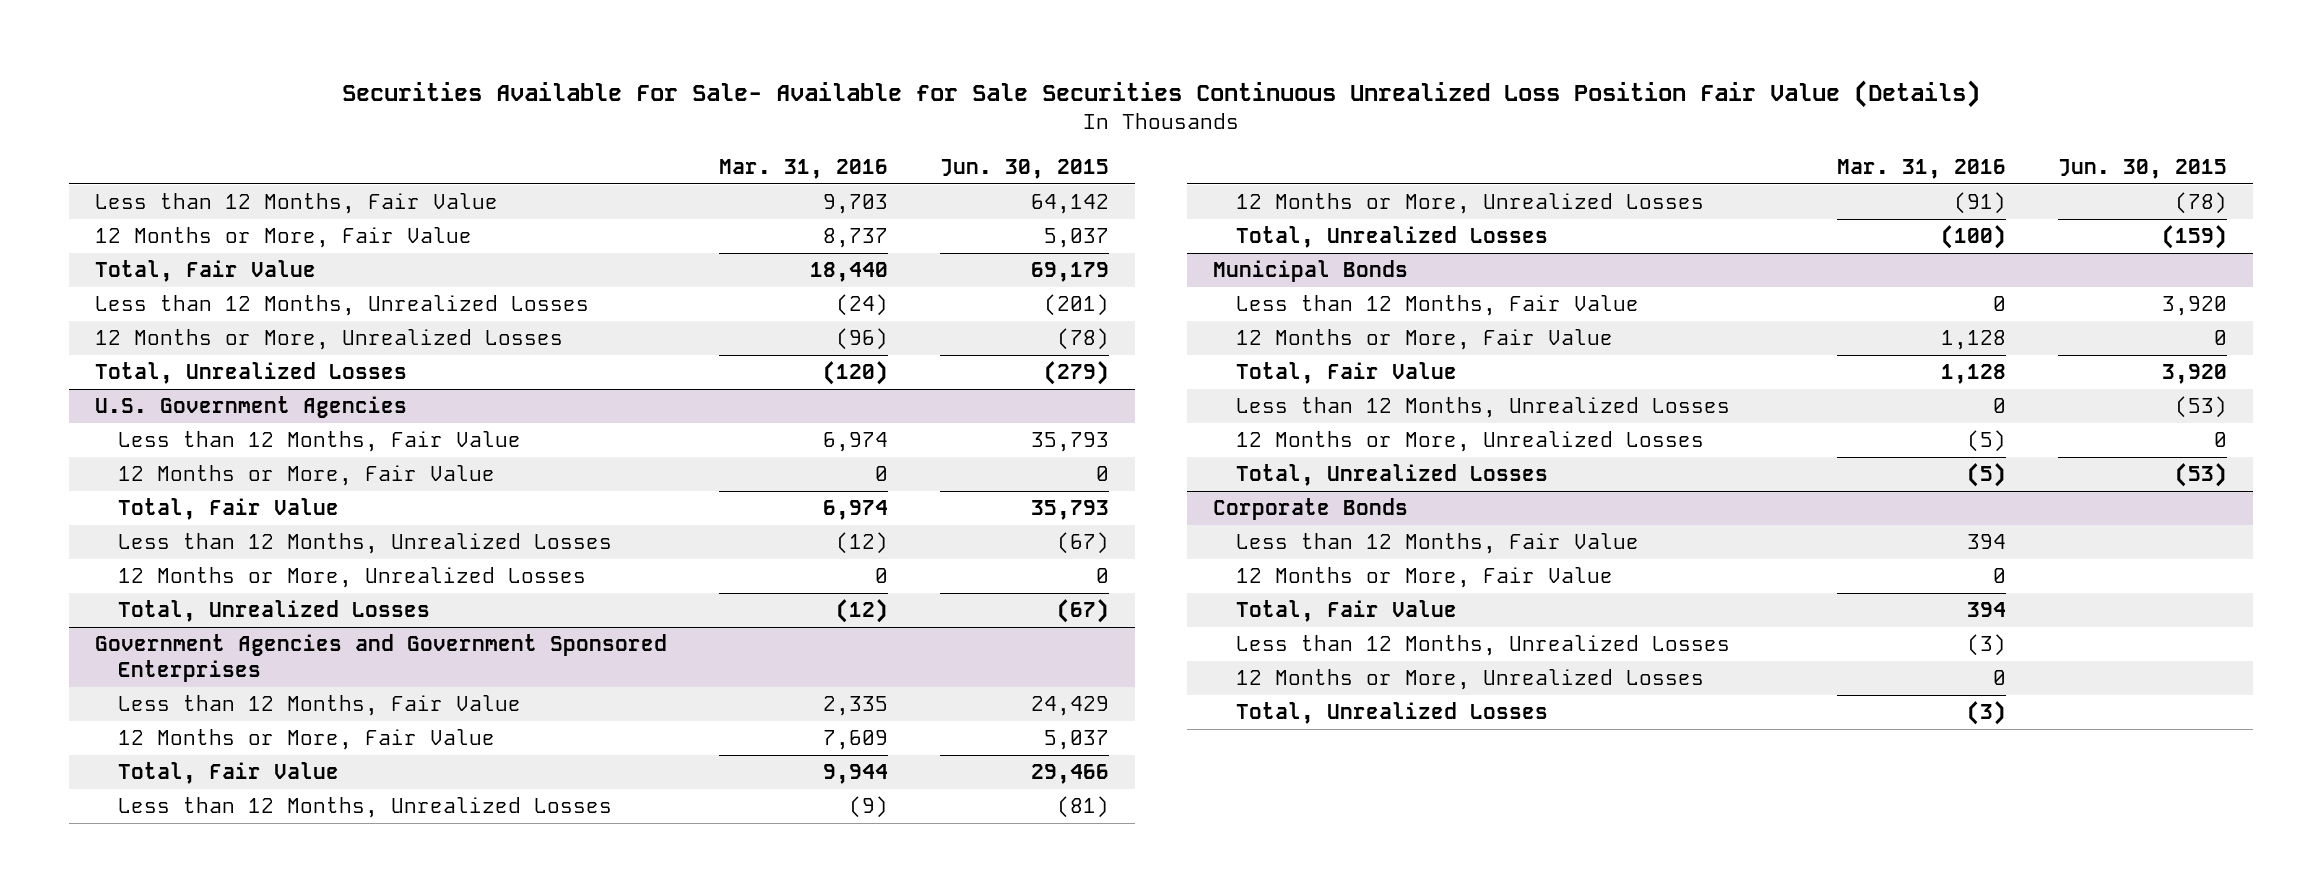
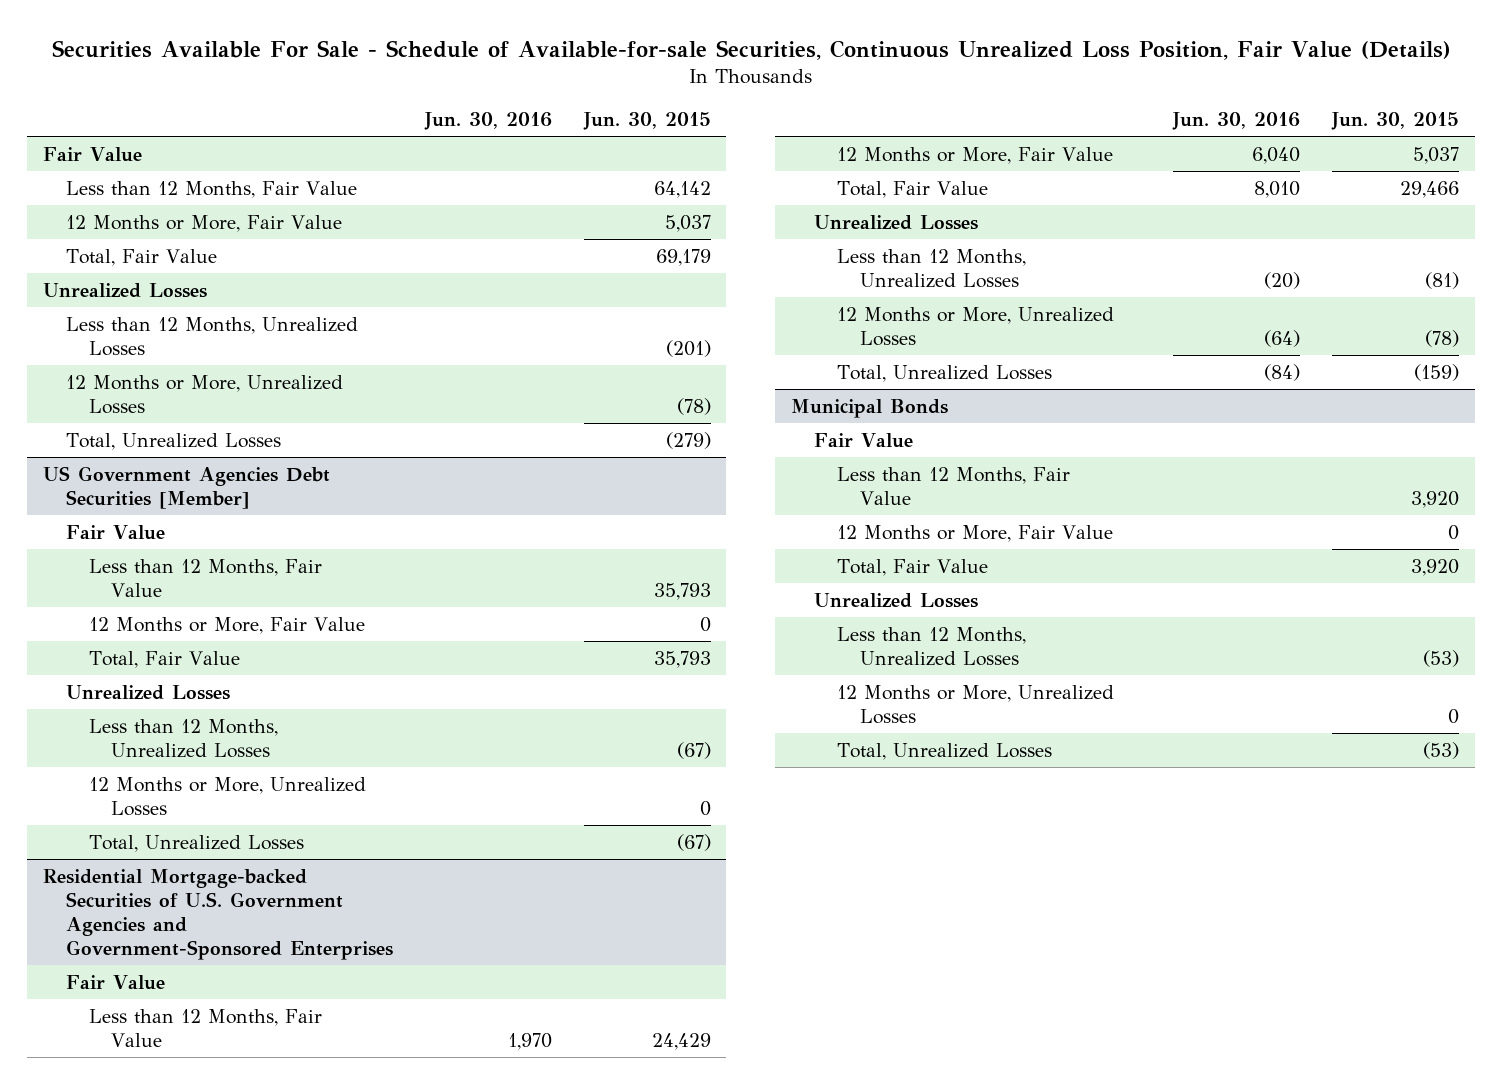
[341,79,1980,108] Securities Available For Sale- Available for Sale Securities Continuous Unrealized Loss Position Fair Value (Details) -> [51,39,1451,60] Securities Available For Sale - Schedule of Available-for-sale Securities, Continuous Unrealized Loss Position, Fair Value (Details)
[718,158,888,179] Mar. 31, 2016 -> none
none -> [423,111,552,130] Jun. 30, 2016
none -> [42,146,142,162] Fair Value
none -> [42,282,207,298] Unrealized Losses
[94,396,407,419] U.S. Government Agencies -> [42,465,330,509] US Government Agencies Debt Securities [Member]
none -> [65,524,165,540] Fair Value
none -> [65,684,230,700] Unrealized Losses
[94,634,667,683] Government Agencies and Government Sponsored Enterprises -> [42,868,393,961] Residential Mortgage-backed Securities of U.S. Government Agencies and Government-Sponsored Enterprises
none -> [65,974,165,990] Fair Value
none -> [813,214,978,230] Unrealized Losses
none -> [813,432,913,448] Fair Value
none -> [813,592,978,608] Unrealized Losses
[1212,498,1408,521] Corporate Bonds -> none
[1236,533,1640,555] Less than 12 Months, Fair Value -> none
[1236,567,1614,589] 12 Months or More, Fair Value -> none
[1236,600,1458,623] Total, Fair Value -> none
[1236,635,1731,657] Less than 12 Months, Unrealized Losses -> none
[1236,669,1705,691] 12 Months or More, Unrealized Losses -> none
[1236,702,1549,725] Total, Unrealized Losses -> none

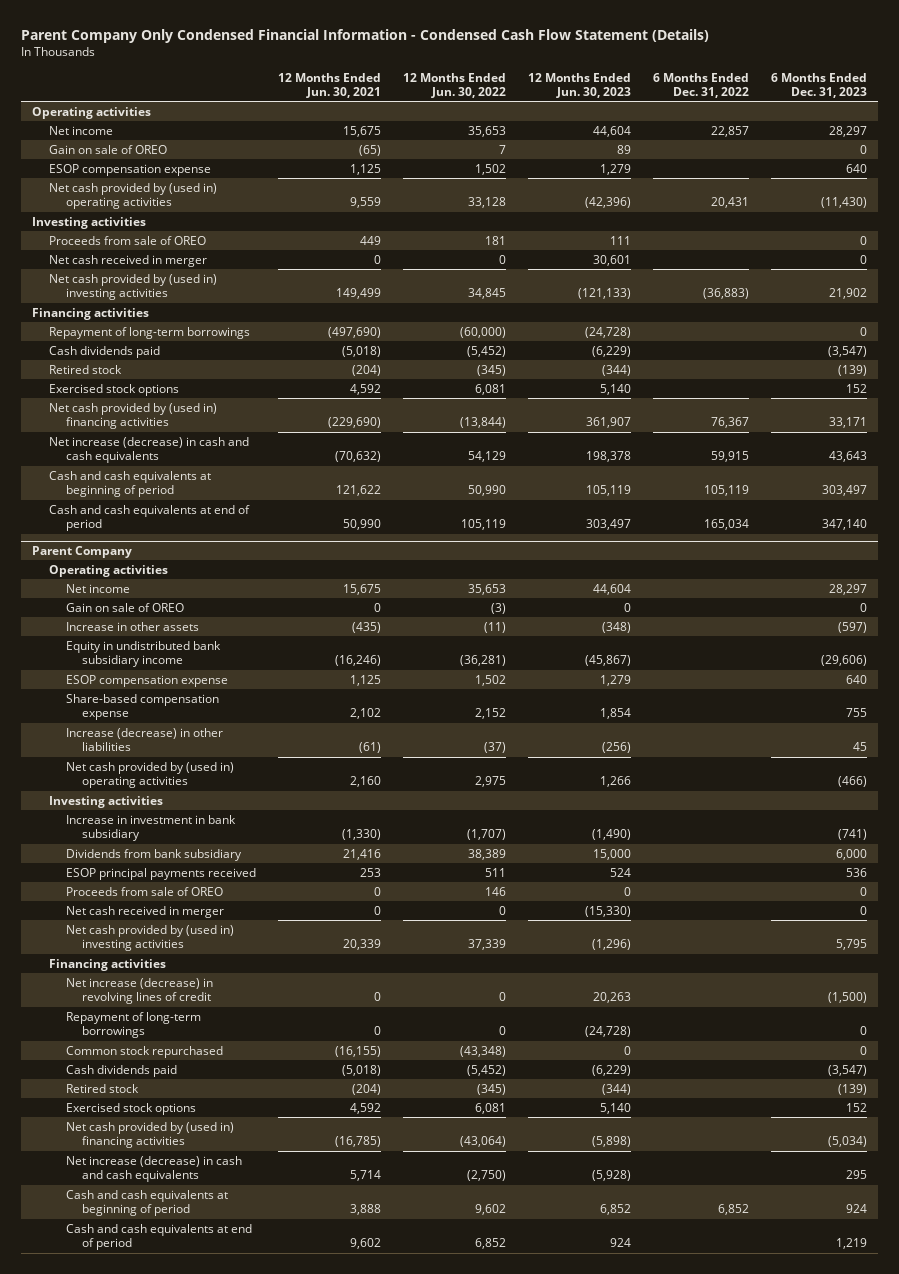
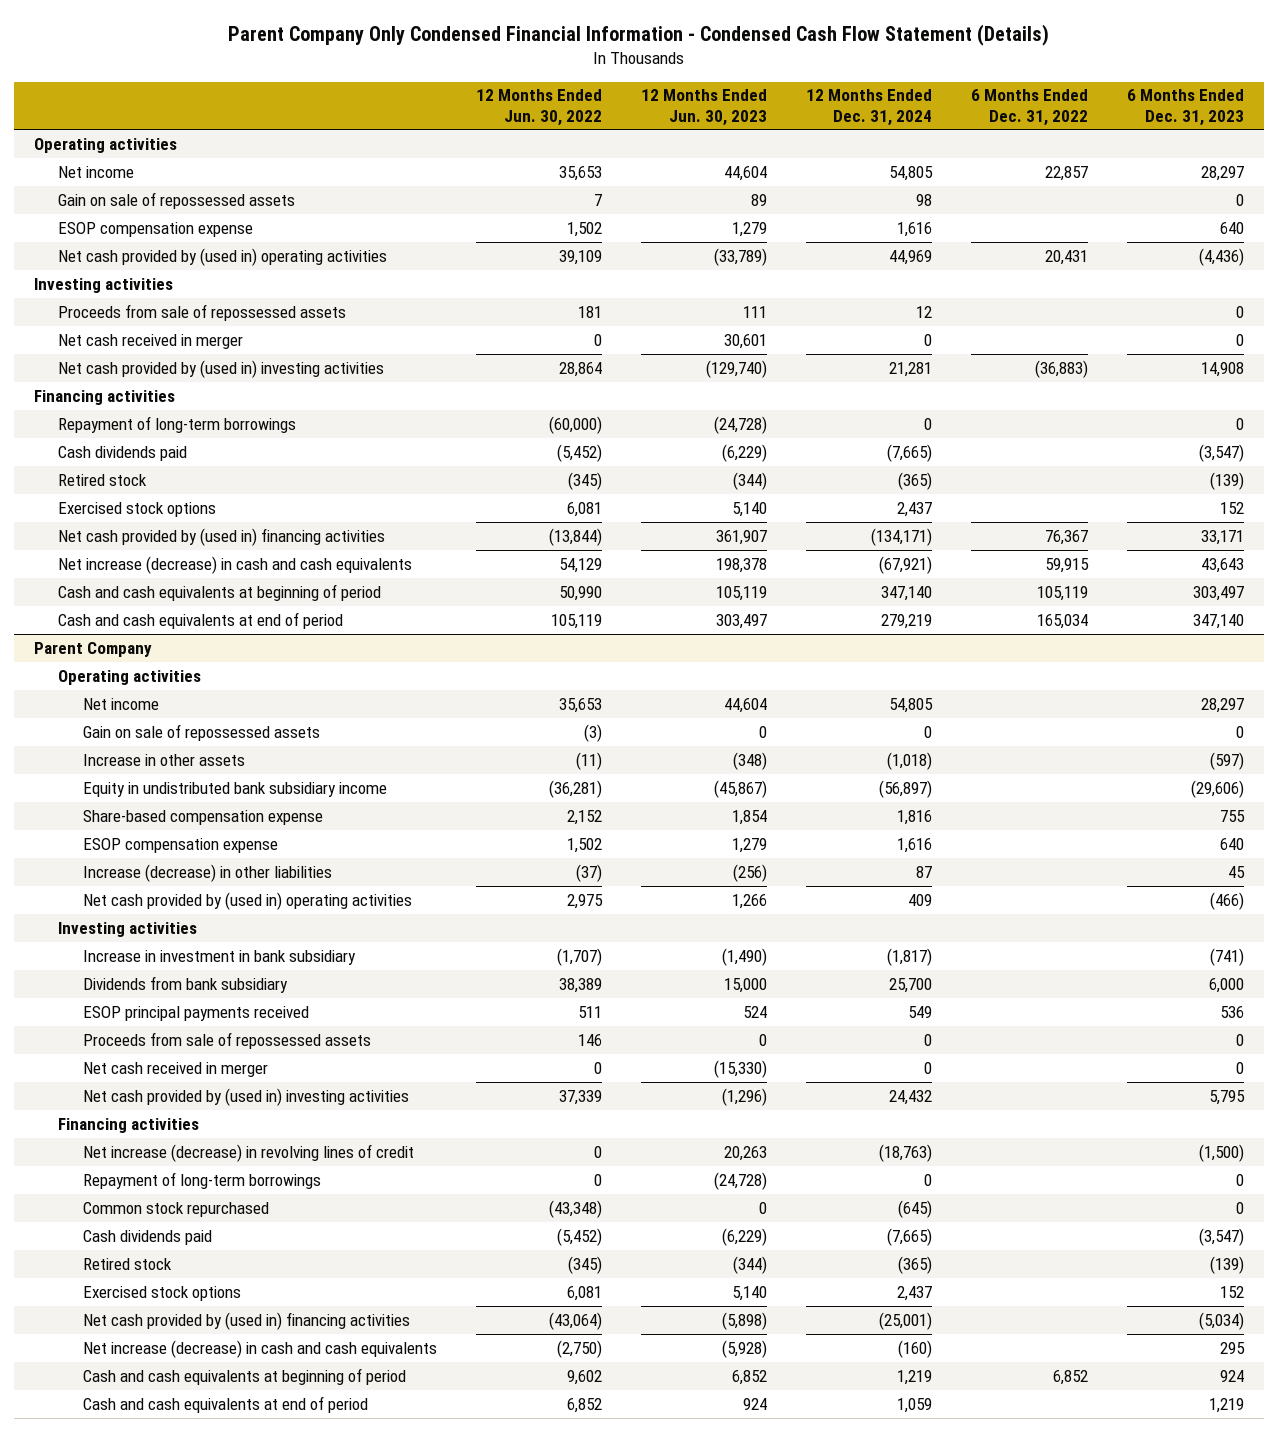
[277,72,381,99] 12 Months Ended Jun. 30, 2021 -> none
none -> [806,89,933,126] 12 Months Ended Dec. 31, 2024
[49,144,168,154] Gain on sale of OREO -> [58,191,296,209] Gain on sale of repossessed assets
[467,197,506,209] 33,128 -> [559,249,603,265] 39,109
[584,197,631,209] (42,396) -> [714,247,768,266] (33,789)
[820,197,867,209] (11,430) -> [1199,247,1245,266] (4,436)
[49,235,207,245] Proceeds from sale of OREO -> [58,303,347,321] Proceeds from sale of repossessed assets
[467,288,506,300] 34,845 -> [559,361,603,377] 28,864
[577,288,631,300] (121,133) -> [706,359,768,378] (129,740)
[828,288,867,300] 21,902 -> [1201,361,1245,377] 14,908
[65,602,184,612] Gain on sale of OREO -> [82,723,320,741] Gain on sale of repossessed assets
[65,674,228,687] ESOP compensation expense -> [82,837,278,853] ESOP compensation expense
[65,886,223,896] Proceeds from sale of OREO -> [82,1031,371,1049] Proceeds from sale of repossessed assets

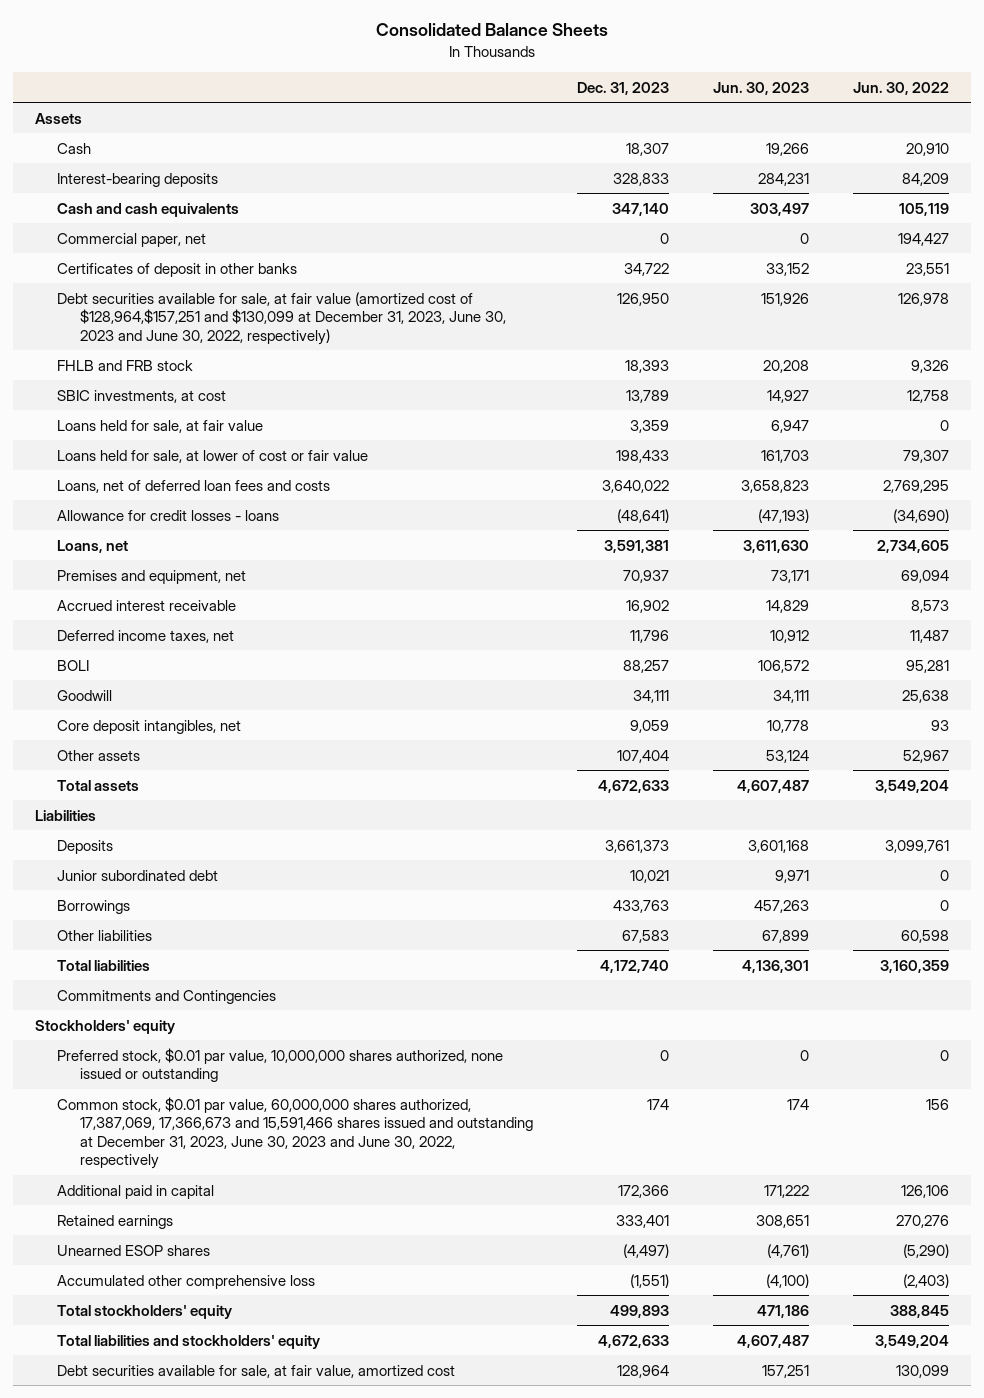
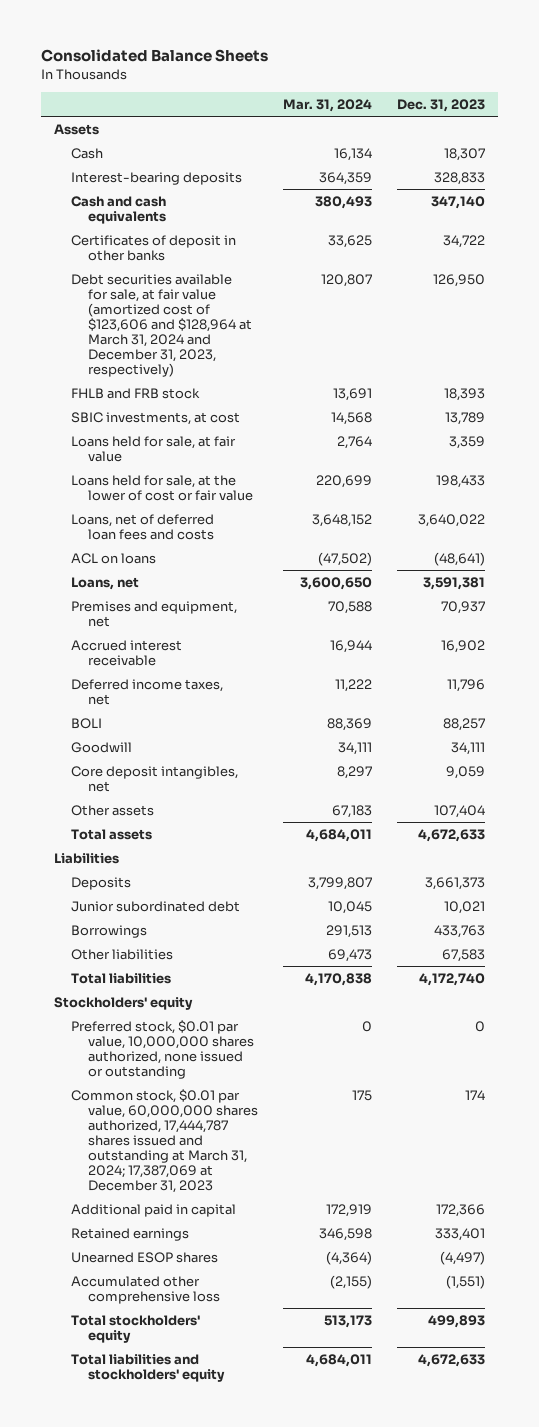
[713,81,810,95] Jun. 30, 2023 -> none
[853,81,950,95] Jun. 30, 2022 -> none
none -> [282,98,372,112] Mar. 31, 2024
[57,232,207,247] Commercial paper, net -> none
[57,291,507,345] Debt securities available for sale, at fair value (amortized cost of $128,964,$157,251 and $130,099 at December 31, 2023, June 30, 2023 and June 30, 2022, respectively) -> [70,273,252,377] Debt securities available for sale, at fair value (amortized cost of $123,606 and $128,964 at March 31, 2024 and December 31, 2023, respectively)
[57,449,369,463] Loans held for sale, at lower of cost or fair value -> [70,474,253,501] Loans held for sale, at the lower of cost or fair value
[57,509,280,521] Allowance for credit losses - loans -> [70,552,156,564] ACL on loans
[57,989,277,1004] Commitments and Contingencies -> none
[57,1096,534,1170] Common stock, $0.01 par value, 60,000,000 shares authorized, 17,387,069, 17,366,673 and 15,591,466 shares issued and outstanding at December 31, 2023, June 30, 2023 and June 30, 2022, respectively -> [70,1088,258,1193] Common stock, $0.01 par value, 60,000,000 shares authorized, 17,444,787 shares issued and outstanding at March 31, 2024; 17,387,069 at December 31, 2023
[57,1364,456,1378] Debt securities available for sale, at fair value, amortized cost -> none

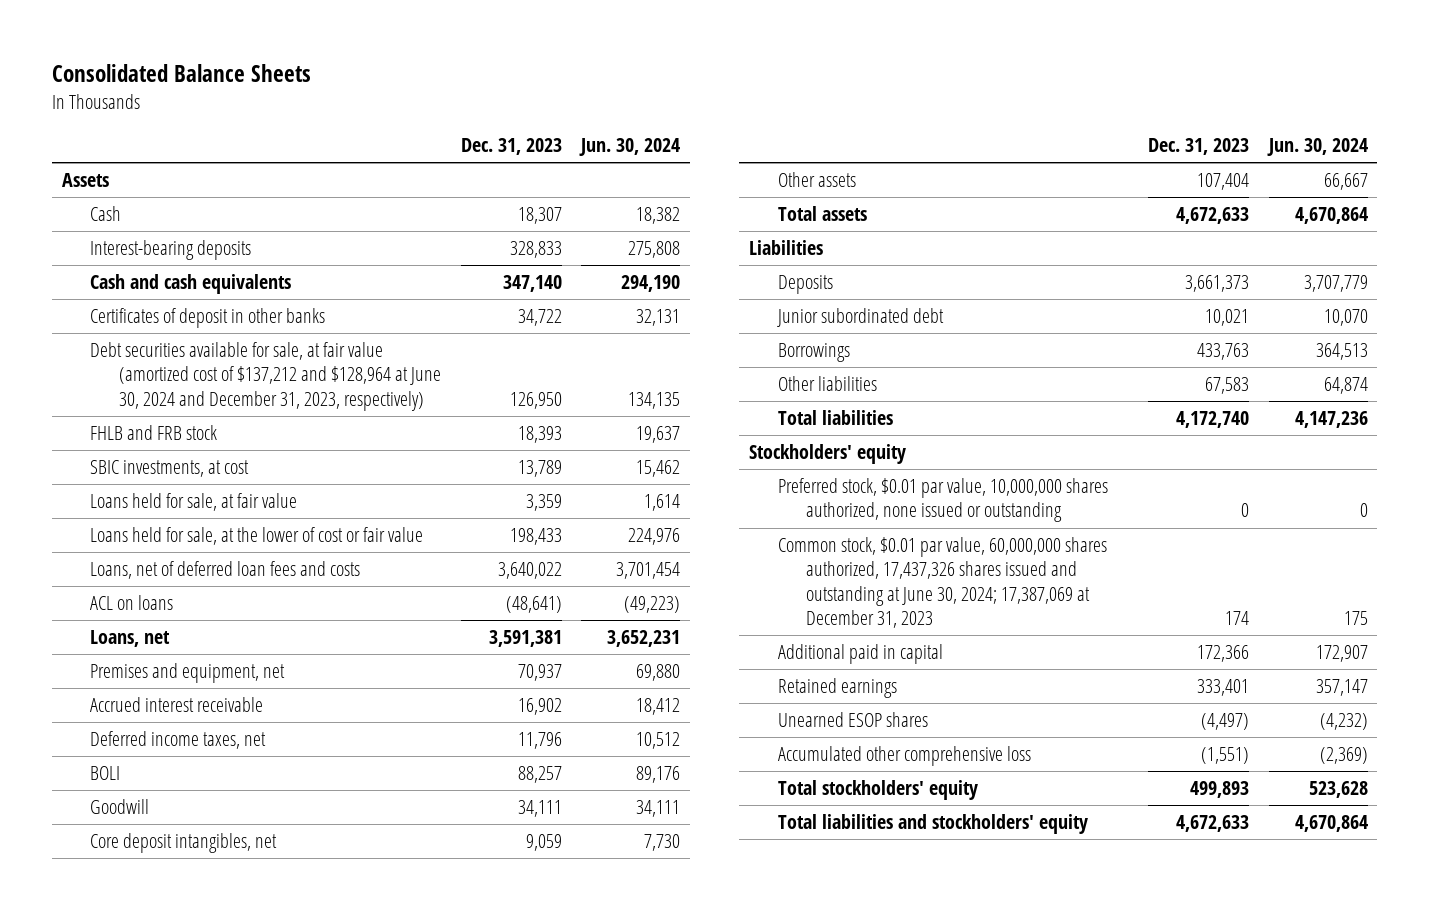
[282,98,372,112] Mar. 31, 2024 -> none
none -> [579,138,681,157] Jun. 30, 2024
[70,273,252,377] Debt securities available for sale, at fair value (amortized cost of $123,606 and $128,964 at March 31, 2024 and December 31, 2023, respectively) -> [90,342,442,411] Debt securities available for sale, at fair value (amortized cost of $137,212 and $128,964 at June 30, 2024 and December 31, 2023, respectively)
[70,1088,258,1193] Common stock, $0.01 par value, 60,000,000 shares authorized, 17,444,787 shares issued and outstanding at March 31, 2024; 17,387,069 at December 31, 2023 -> [777,537,1107,629] Common stock, $0.01 par value, 60,000,000 shares authorized, 17,437,326 shares issued and outstanding at June 30, 2024; 17,387,069 at December 31, 2023

